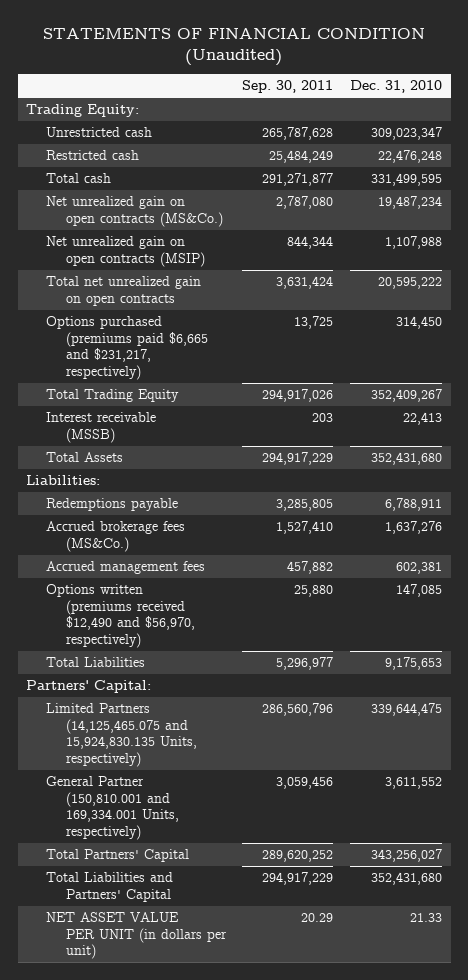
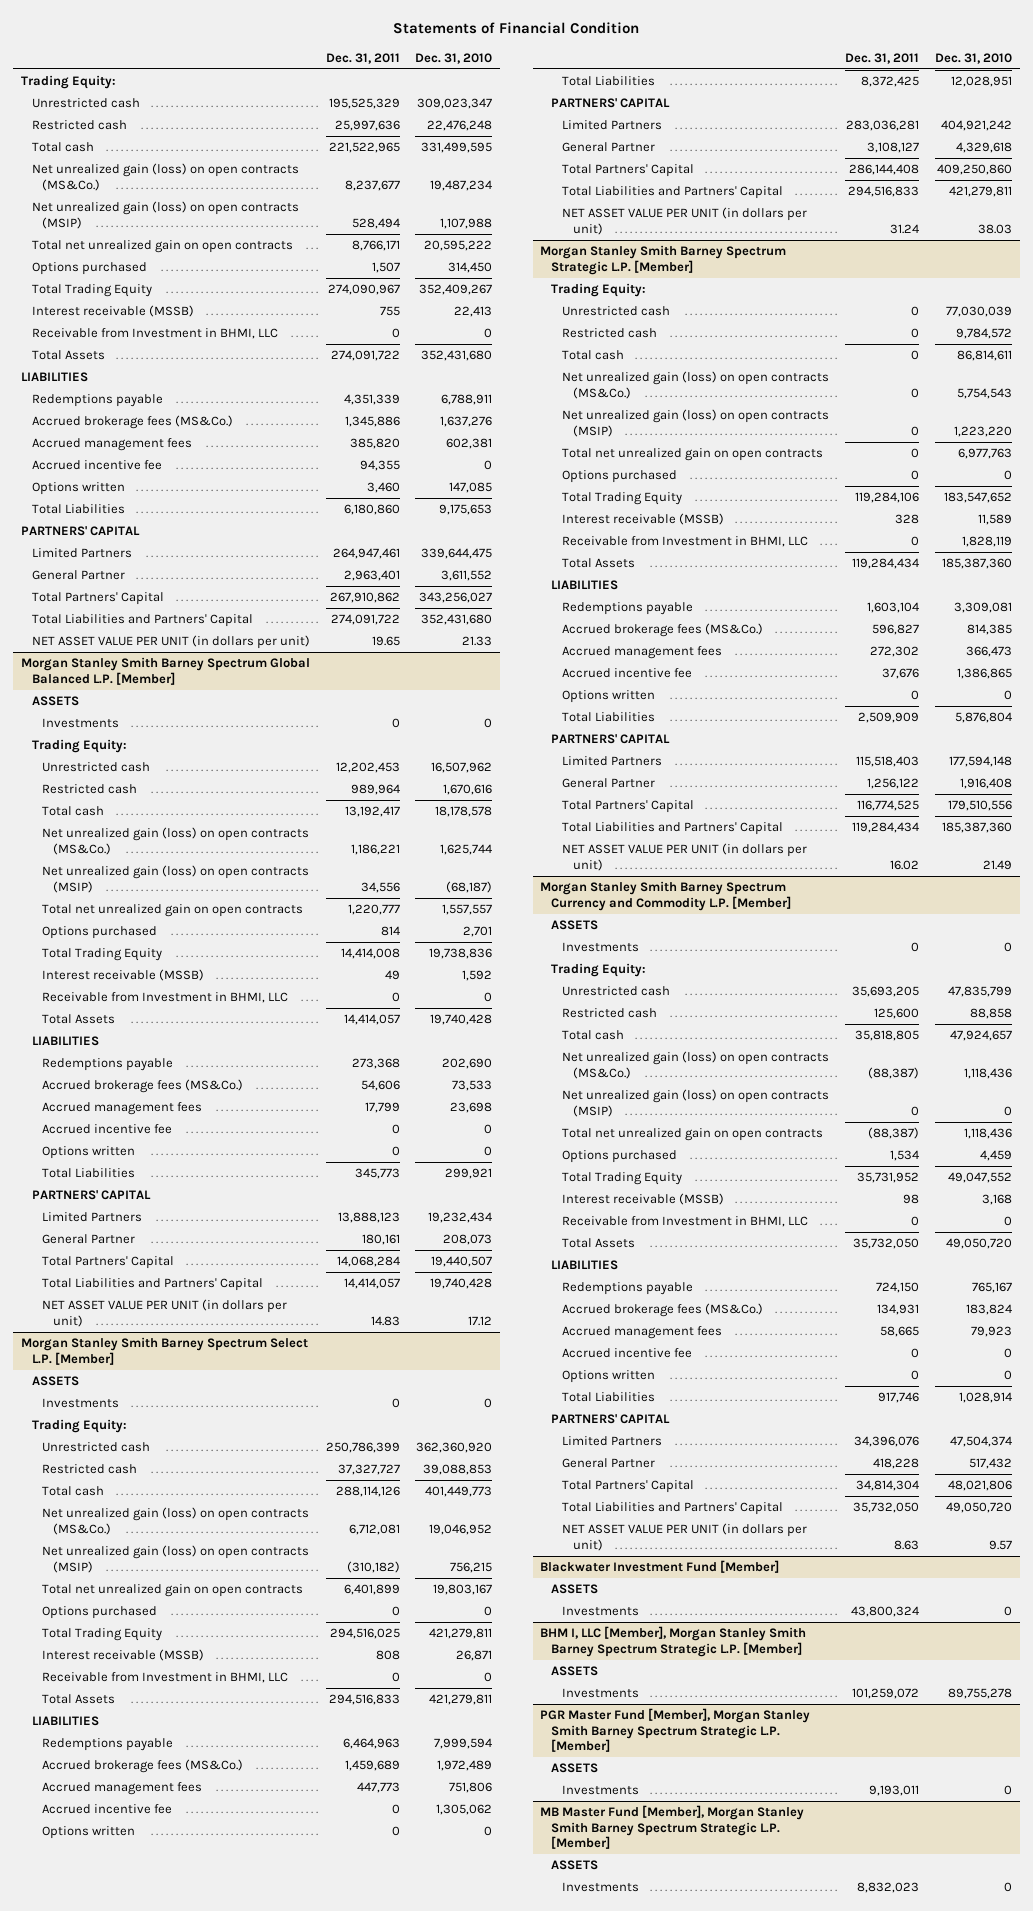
[43,28,426,67] STATEMENTS OF FINANCIAL CONDITION (Unaudited) -> [393,22,640,35] Statements of Financial Condition
[242,80,334,94] Sep. 30, 2011 -> none
none -> [325,52,400,64] Dec. 31, 2011
[45,196,223,227] Net unrealized gain on open contracts (MS&Co.) -> [31,163,299,191] Net unrealized gain (loss) on open contracts (MS&Co.)
[45,236,205,267] Net unrealized gain on open contracts (MSIP) -> [31,201,299,229] Net unrealized gain (loss) on open contracts (MSIP)
[45,316,208,380] Options purchased (premiums paid $6,665 and $231,217, respectively) -> [31,262,147,276] Options purchased
none -> [31,328,278,340] Receivable from Investment in BHMI, LLC
[26,475,101,486] Liabilities: -> [20,372,88,383] LIABILITIES
none -> [31,460,162,471] Accrued incentive fee
[45,584,195,648] Options written (premiums received $12,490 and $56,970, respectively) -> [31,482,125,496] Options written
[26,680,152,694] Partners' Capital: -> [20,526,140,537] PARTNERS' CAPITAL
[45,703,197,767] Limited Partners (14,125,465.075 and 15,924,830.135 Units, respectively) -> [31,548,132,559] Limited Partners
[45,776,179,840] General Partner (150,810.001 and 169,334.001 Units, respectively) -> [31,570,125,581] General Partner
none -> [20,657,310,685] Morgan Stanley Smith Barney Spectrum Global Balanced L.P. [Member]
none -> [31,696,79,707] ASSETS
none -> [42,718,120,729] Investments
none -> [31,739,127,754] Trading Equity:
none -> [42,762,151,773] Unrestricted cash
none -> [42,784,138,795] Restricted cash
none -> [42,806,105,817] Total cash
none -> [42,827,310,855] Net unrealized gain (loss) on open contracts (MS&Co.)
none -> [42,865,310,893] Net unrealized gain (loss) on open contracts (MSIP)
none -> [42,904,304,918] Total net unrealized gain on open contracts
none -> [42,926,158,940] Options purchased
none -> [42,948,163,962] Total Trading Equity
none -> [42,969,205,982] Interest receivable (MSSB)
none -> [42,992,289,1004] Receivable from Investment in BHMI, LLC
none -> [42,1014,116,1025] Total Assets
none -> [31,1036,99,1047] LIABILITIES
none -> [42,1058,174,1072] Redemptions payable
none -> [42,1079,244,1094] Accrued brokerage fees (MS&Co.)
none -> [42,1102,203,1116] Accrued management fees
none -> [42,1124,173,1135] Accrued incentive fee
none -> [42,1146,136,1160] Options written
none -> [42,1168,136,1179] Total Liabilities
none -> [31,1190,151,1201] PARTNERS' CAPITAL
none -> [42,1212,143,1223] Limited Partners
none -> [42,1234,136,1245] General Partner
none -> [42,1256,175,1270] Total Partners' Capital
none -> [42,1278,264,1292] Total Liabilities and Partners' Capital
none -> [42,1299,288,1327] NET ASSET VALUE PER UNIT (in dollars per unit)
none -> [20,1337,308,1365] Morgan Stanley Smith Barney Spectrum Select L.P. [Member]
none -> [31,1376,79,1387] ASSETS
none -> [42,1398,120,1409] Investments
none -> [31,1419,127,1434] Trading Equity:
none -> [42,1442,151,1453] Unrestricted cash
none -> [42,1464,138,1475] Restricted cash
none -> [42,1486,105,1497] Total cash
none -> [42,1507,310,1535] Net unrealized gain (loss) on open contracts (MS&Co.)
none -> [42,1545,310,1573] Net unrealized gain (loss) on open contracts (MSIP)
none -> [42,1584,304,1598] Total net unrealized gain on open contracts
none -> [42,1606,158,1620] Options purchased
none -> [42,1628,163,1642] Total Trading Equity
none -> [42,1649,205,1662] Interest receivable (MSSB)
none -> [42,1672,289,1684] Receivable from Investment in BHMI, LLC
none -> [42,1694,116,1705] Total Assets
none -> [31,1716,99,1727] LIABILITIES
none -> [42,1738,174,1752] Redemptions payable
none -> [42,1759,244,1774] Accrued brokerage fees (MS&Co.)
none -> [42,1782,203,1796] Accrued management fees
none -> [42,1804,173,1815] Accrued incentive fee
none -> [42,1826,136,1840] Options written
none -> [562,76,656,87] Total Liabilities
none -> [551,98,671,109] PARTNERS' CAPITAL
none -> [562,120,663,131] Limited Partners
none -> [562,142,656,153] General Partner
none -> [562,164,695,178] Total Partners' Capital
none -> [562,186,784,200] Total Liabilities and Partners' Capital
none -> [562,207,808,235] NET ASSET VALUE PER UNIT (in dollars per unit)
none -> [540,245,787,275] Morgan Stanley Smith Barney Spectrum Strategic L.P. [Member]
none -> [551,283,647,298] Trading Equity:
none -> [562,306,671,317] Unrestricted cash
none -> [562,328,658,339] Restricted cash
none -> [562,350,625,361] Total cash
none -> [562,371,830,399] Net unrealized gain (loss) on open contracts (MS&Co.)
none -> [562,409,830,437] Net unrealized gain (loss) on open contracts (MSIP)
none -> [562,448,824,462] Total net unrealized gain on open contracts
none -> [562,470,678,484] Options purchased
none -> [562,492,683,506] Total Trading Equity
none -> [562,513,725,526] Interest receivable (MSSB)
none -> [562,536,809,548] Receivable from Investment in BHMI, LLC
none -> [562,558,636,569] Total Assets
none -> [551,580,619,591] LIABILITIES
none -> [562,602,694,616] Redemptions payable
none -> [562,623,764,638] Accrued brokerage fees (MS&Co.)
none -> [562,646,723,660] Accrued management fees
none -> [562,668,693,679] Accrued incentive fee
none -> [562,690,656,704] Options written
none -> [562,712,656,723] Total Liabilities
none -> [551,734,671,745] PARTNERS' CAPITAL
none -> [562,756,663,767] Limited Partners
none -> [562,778,656,789] General Partner
none -> [562,800,695,814] Total Partners' Capital
none -> [562,822,784,836] Total Liabilities and Partners' Capital
none -> [562,843,808,871] NET ASSET VALUE PER UNIT (in dollars per unit)
none -> [540,881,792,911] Morgan Stanley Smith Barney Spectrum Currency and Commodity L.P. [Member]
none -> [551,920,599,931] ASSETS
none -> [562,942,640,953] Investments
none -> [551,963,647,978] Trading Equity:
none -> [562,986,671,997] Unrestricted cash
none -> [562,1008,658,1019] Restricted cash
none -> [562,1030,625,1041] Total cash
none -> [562,1051,830,1079] Net unrealized gain (loss) on open contracts (MS&Co.)
none -> [562,1089,830,1117] Net unrealized gain (loss) on open contracts (MSIP)
none -> [562,1128,824,1142] Total net unrealized gain on open contracts
none -> [562,1150,678,1164] Options purchased
none -> [562,1172,683,1186] Total Trading Equity
none -> [562,1193,725,1206] Interest receivable (MSSB)
none -> [562,1216,809,1228] Receivable from Investment in BHMI, LLC
none -> [562,1238,636,1249] Total Assets
none -> [551,1260,619,1271] LIABILITIES
none -> [562,1282,694,1296] Redemptions payable
none -> [562,1303,764,1318] Accrued brokerage fees (MS&Co.)
none -> [562,1326,723,1340] Accrued management fees
none -> [562,1348,693,1359] Accrued incentive fee
none -> [562,1370,656,1384] Options written
none -> [562,1392,656,1403] Total Liabilities
none -> [551,1414,671,1425] PARTNERS' CAPITAL
none -> [562,1436,663,1447] Limited Partners
none -> [562,1458,656,1469] General Partner
none -> [562,1480,695,1494] Total Partners' Capital
none -> [562,1502,784,1516] Total Liabilities and Partners' Capital
none -> [562,1523,808,1551] NET ASSET VALUE PER UNIT (in dollars per unit)
none -> [540,1560,780,1574] Blackwater Investment Fund [Member]
none -> [551,1584,599,1595] ASSETS
none -> [562,1606,640,1617] Investments
none -> [540,1626,807,1657] BHM I, LLC [Member], Morgan Stanley Smith Barney Spectrum Strategic L.P. [Member]
none -> [551,1666,599,1677] ASSETS
none -> [562,1688,640,1699] Investments
none -> [540,1708,811,1753] PGR Master Fund [Member], Morgan Stanley Smith Barney Spectrum Strategic L.P. [Member]
none -> [551,1763,599,1774] ASSETS
none -> [562,1785,640,1796] Investments
none -> [540,1805,805,1850] MB Master Fund [Member], Morgan Stanley Smith Barney Spectrum Strategic L.P. [Member]
none -> [551,1860,599,1871] ASSETS
none -> [562,1882,640,1893] Investments

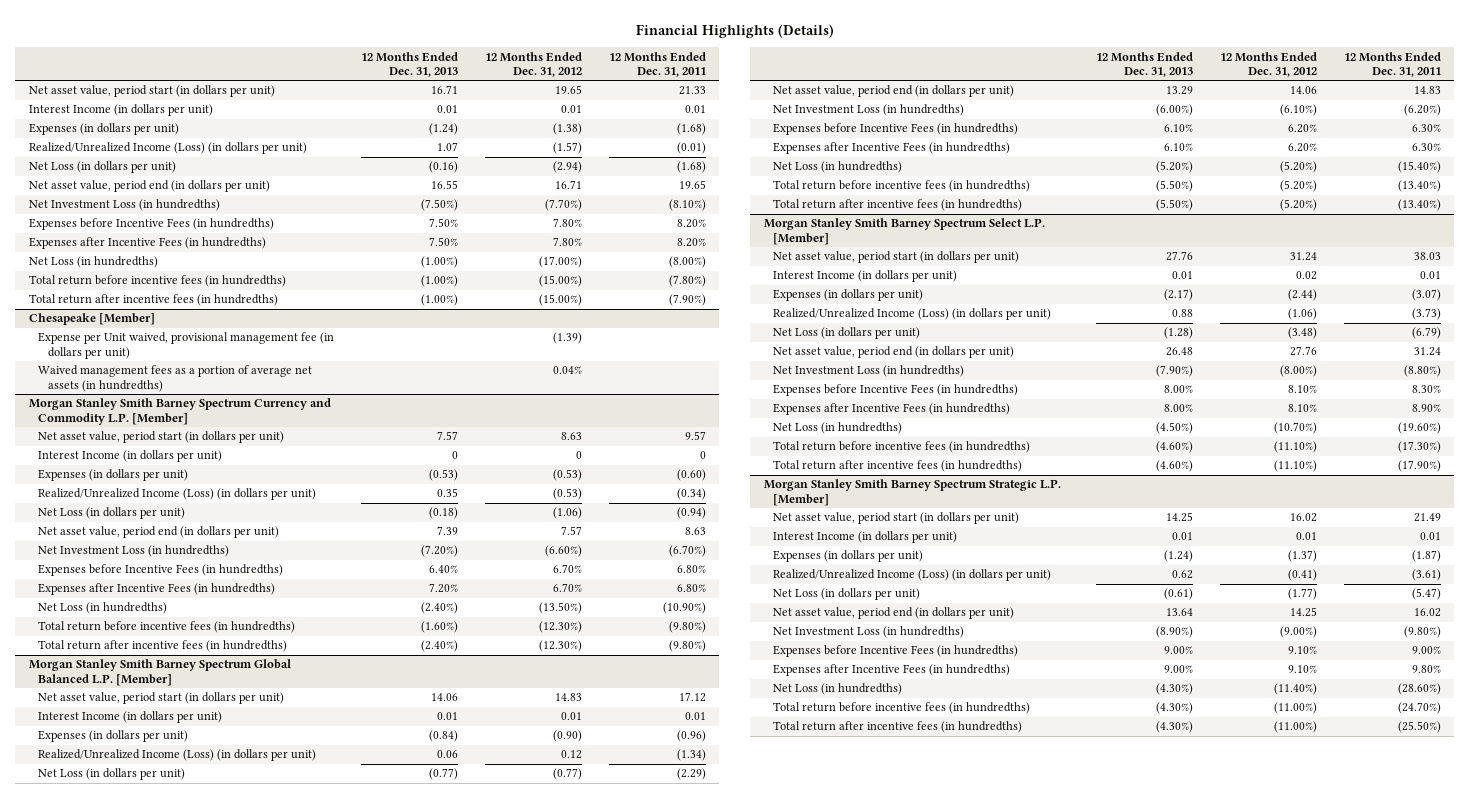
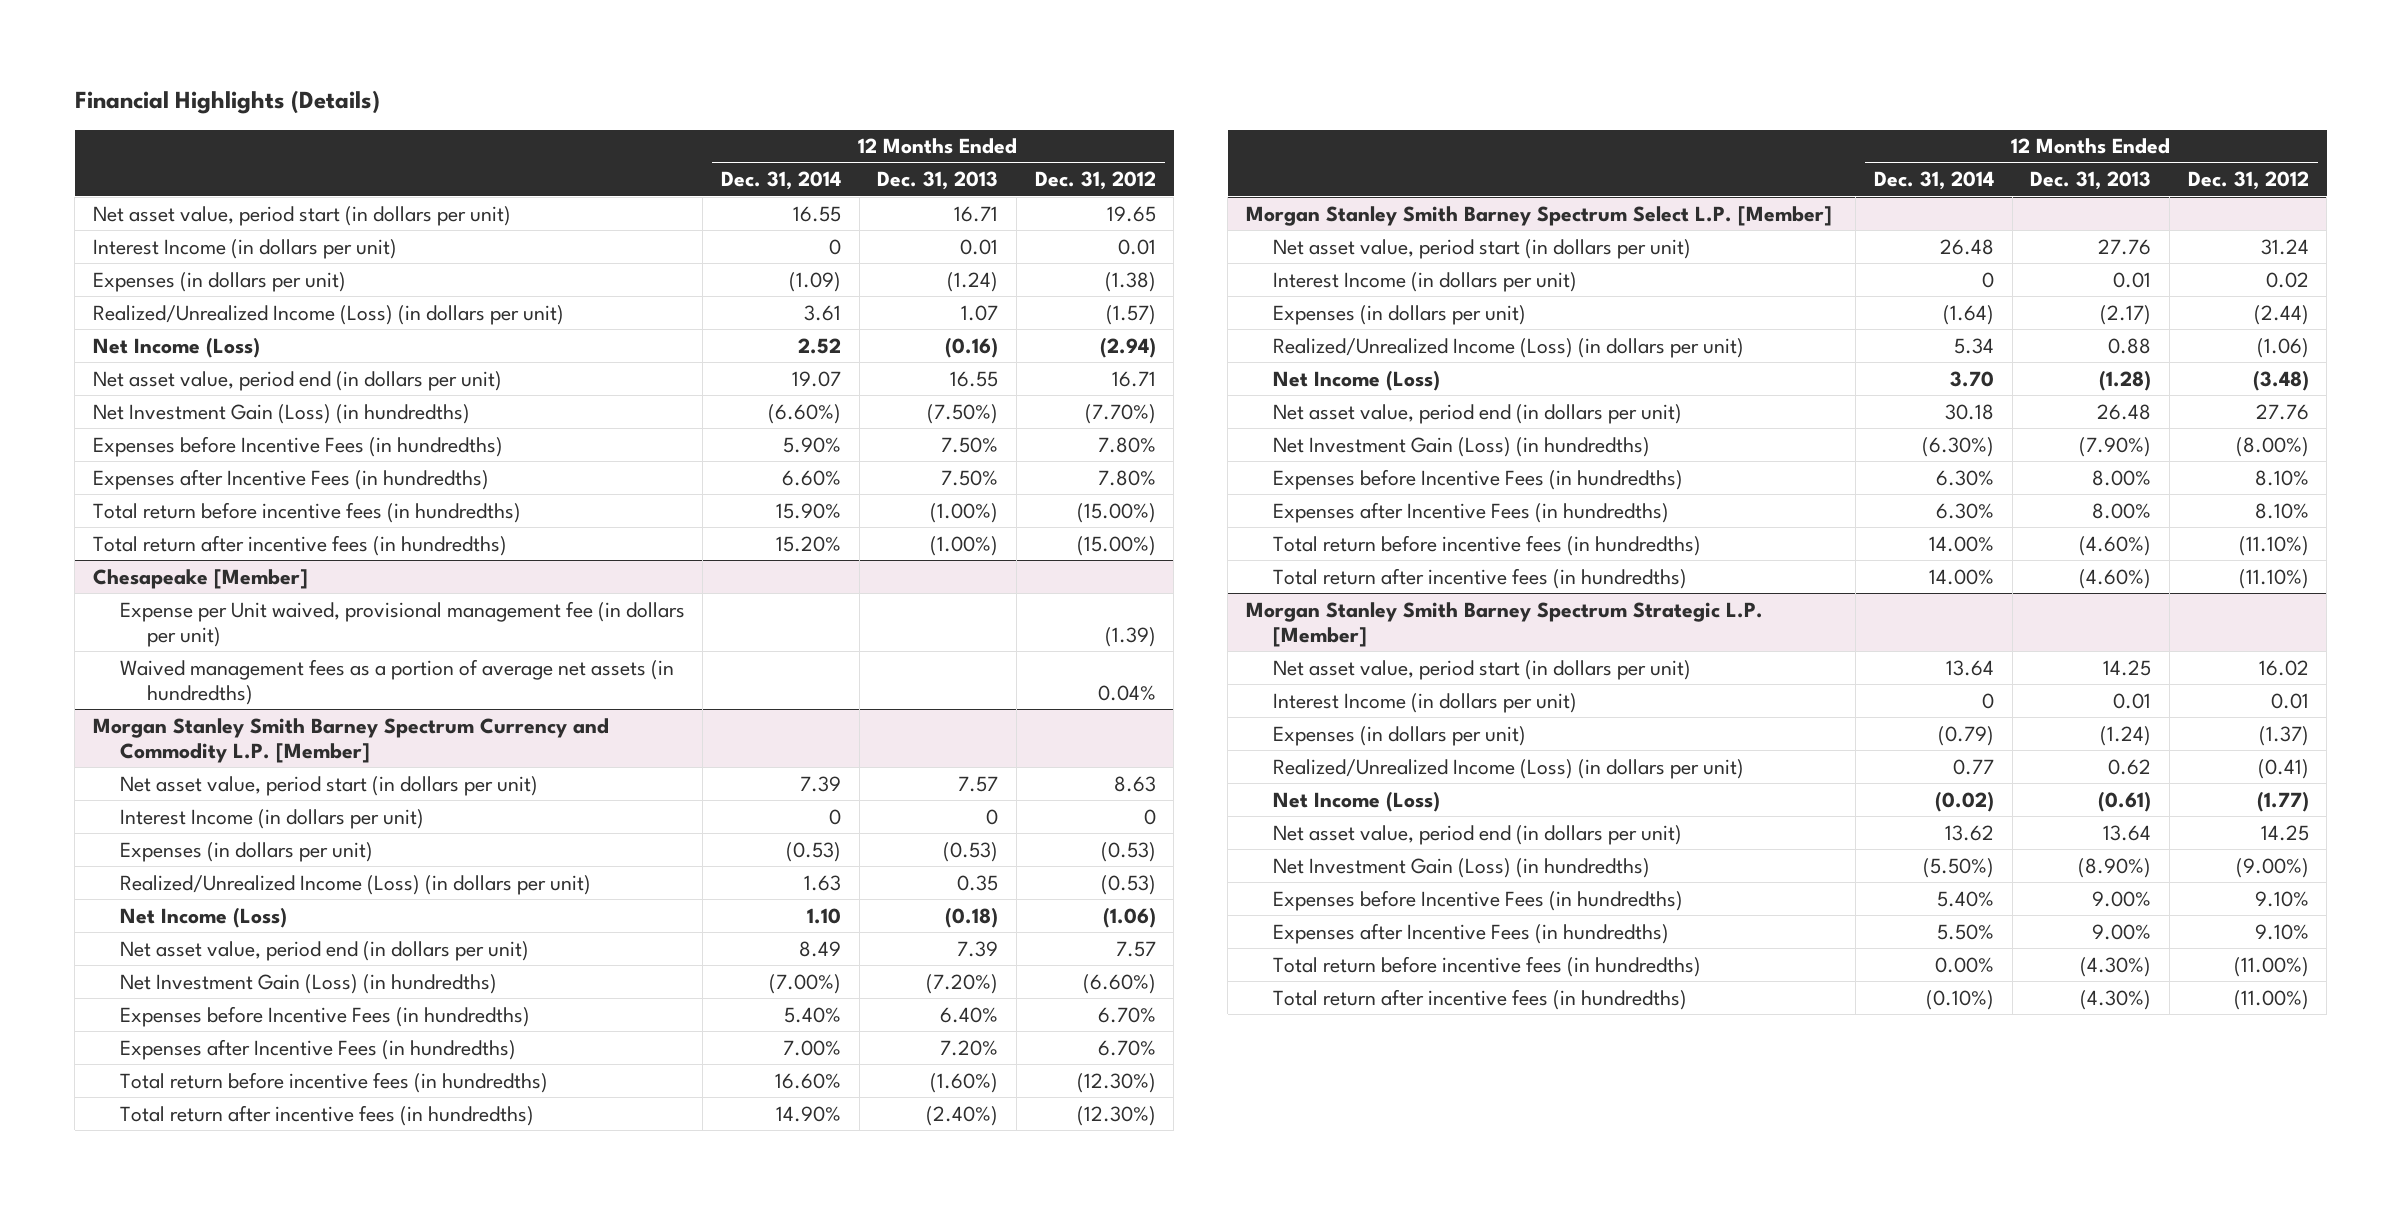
[608,51,706,78] 12 Months Ended Dec. 31, 2011 -> none
none -> [721,171,842,191] Dec. 31, 2014
[28,161,176,174] Net Loss (in dollars per unit) -> [92,336,260,358] Net Income (Loss)
[28,199,220,212] Net Investment Loss (in hundredths) -> [92,403,470,424] Net Investment Gain (Loss) (in hundredths)
[28,256,158,269] Net Loss (in hundredths) -> none
[38,507,186,520] Net Loss (in dollars per unit) -> [119,906,287,928] Net Income (Loss)
[38,545,230,558] Net Investment Loss (in hundredths) -> [119,973,497,994] Net Investment Gain (Loss) (in hundredths)
[38,602,168,615] Net Loss (in hundredths) -> none
[28,659,291,687] Morgan Stanley Smith Barney Spectrum Global Balanced L.P. [Member] -> none
[38,692,285,705] Net asset value, period start (in dollars per unit) -> none
[38,711,223,724] Interest Income (in dollars per unit) -> none
[38,730,189,743] Expenses (in dollars per unit) -> none
[38,749,317,762] Realized/Unrealized Income (Loss) (in dollars per unit) -> none
[38,768,186,781] Net Loss (in dollars per unit) -> none
[773,85,1015,98] Net asset value, period end (in dollars per unit) -> none
[773,104,965,117] Net Investment Loss (in hundredths) -> none
[773,123,1019,136] Expenses before Incentive Fees (in hundredths) -> none
[773,142,1011,155] Expenses after Incentive Fees (in hundredths) -> none
[773,161,903,174] Net Loss (in hundredths) -> none
[773,180,1031,193] Total return before incentive fees (in hundredths) -> none
[773,199,1023,212] Total return after incentive fees (in hundredths) -> none
[773,327,921,340] Net Loss (in dollars per unit) -> [1272,369,1440,391] Net Income (Loss)
[773,365,965,378] Net Investment Loss (in hundredths) -> [1272,436,1650,457] Net Investment Gain (Loss) (in hundredths)
[773,422,903,435] Net Loss (in hundredths) -> none
[773,588,921,601] Net Loss (in dollars per unit) -> [1272,790,1440,812] Net Income (Loss)
[773,626,965,639] Net Investment Loss (in hundredths) -> [1272,857,1650,878] Net Investment Gain (Loss) (in hundredths)
[773,683,903,696] Net Loss (in hundredths) -> none

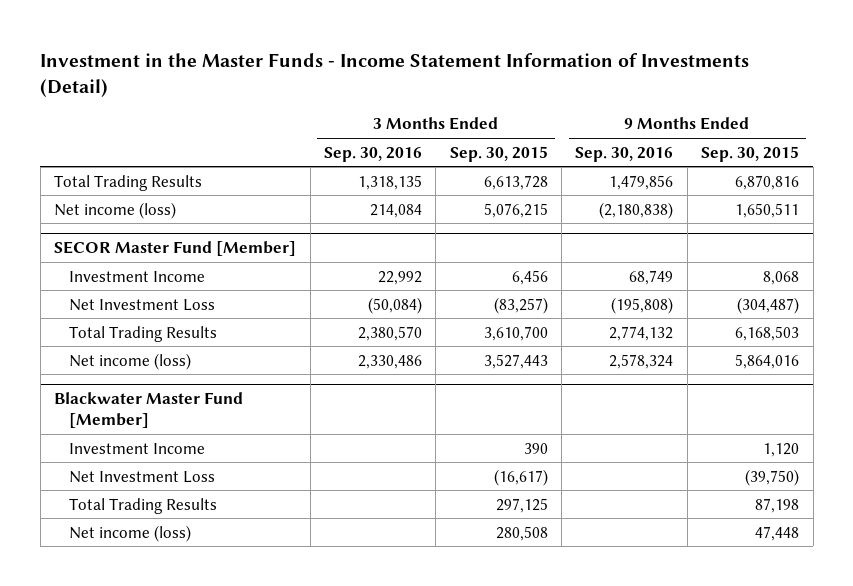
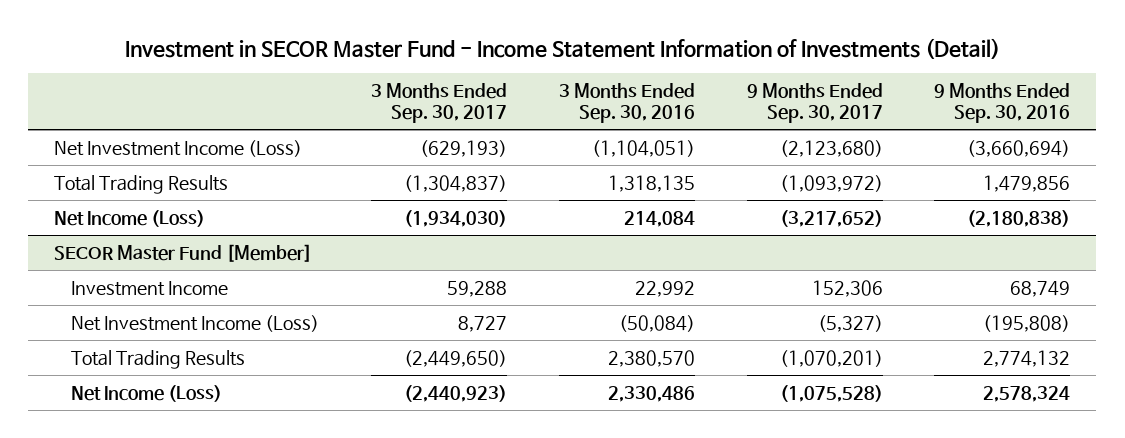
[40,52,750,97] Investment in the Master Funds - Income Statement Information of Investments (Detail) -> [125,37,1001,59] Investment in SECOR Master Fund - Income Statement Information of Investments (Detail)
[449,145,548,162] Sep. 30, 2015 -> none
[701,145,800,162] Sep. 30, 2015 -> none
none -> [370,82,507,124] 3 Months Ended Sep. 30, 2017
none -> [746,82,883,124] 9 Months Ended Sep. 30, 2017
none -> [54,139,303,157] Net Investment Income (Loss)
[54,201,177,219] Net income (loss) -> [54,209,206,227] Net Income (Loss)
[69,298,216,311] Net Investment Loss -> [70,314,319,332] Net Investment Income (Loss)
[54,392,244,428] Blackwater Master Fund [Member] -> none
[69,442,206,454] Investment Income -> none
[69,470,216,483] Net Investment Loss -> none
[69,497,218,514] Total Trading Results -> none
[69,524,192,542] Net income (loss) -> none
[69,352,192,370] Net income (loss) -> [70,384,222,402] Net Income (Loss)

